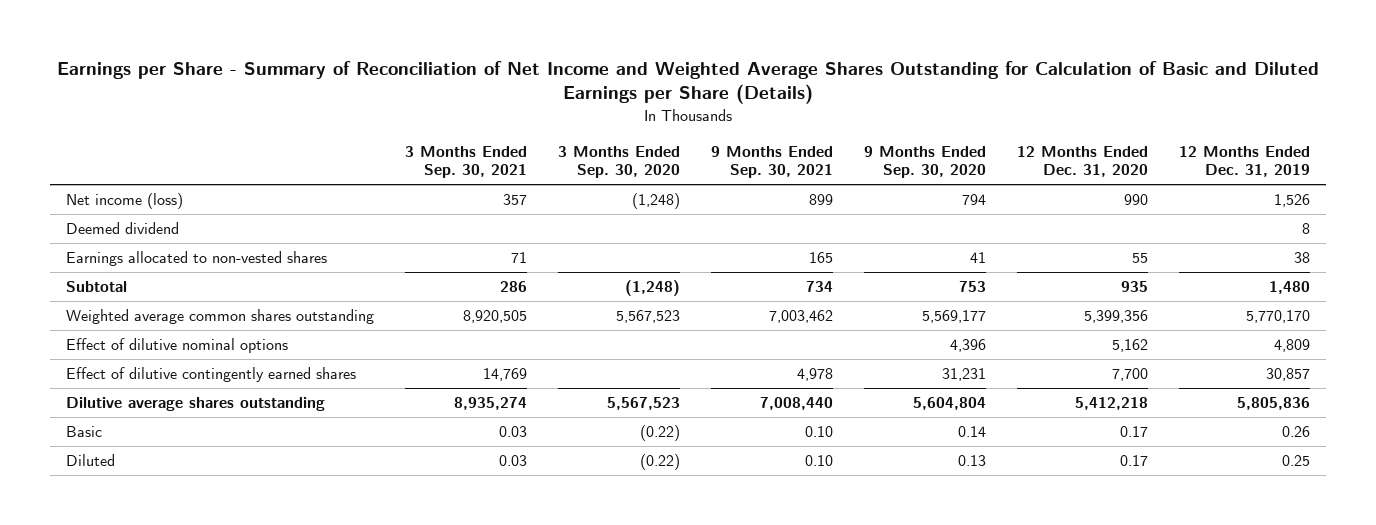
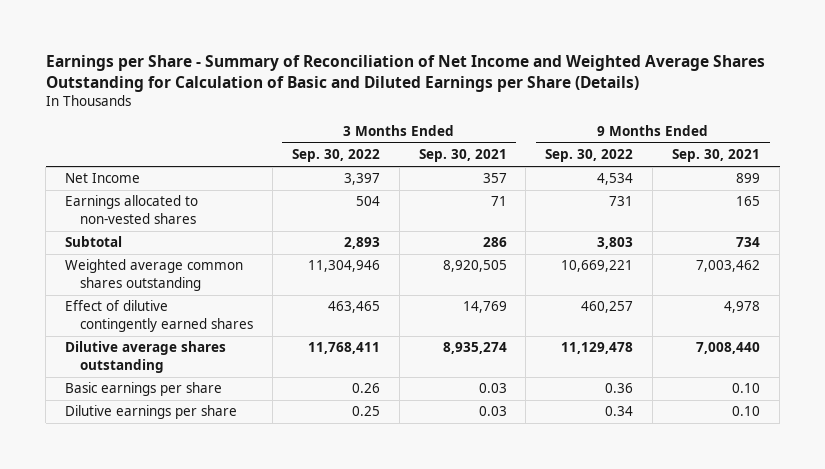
[557,145,680,179] 3 Months Ended Sep. 30, 2020 -> none
[864,145,987,179] 9 Months Ended Sep. 30, 2020 -> none
[1017,145,1149,178] 12 Months Ended Dec. 31, 2020 -> none
[1179,145,1311,178] 12 Months Ended Dec. 31, 2019 -> none
none -> [291,149,380,163] Sep. 30, 2022
none -> [545,149,634,163] Sep. 30, 2022
[65,221,179,234] Deemed dividend -> none
[65,192,183,209] Net income (loss) -> [65,173,141,184] Net Income
[65,337,288,353] Effect of dilutive nominal options -> none
[65,425,102,437] Basic -> [65,382,223,397] Basic earnings per share
[65,453,115,466] Diluted -> [65,405,238,420] Dilutive earnings per share

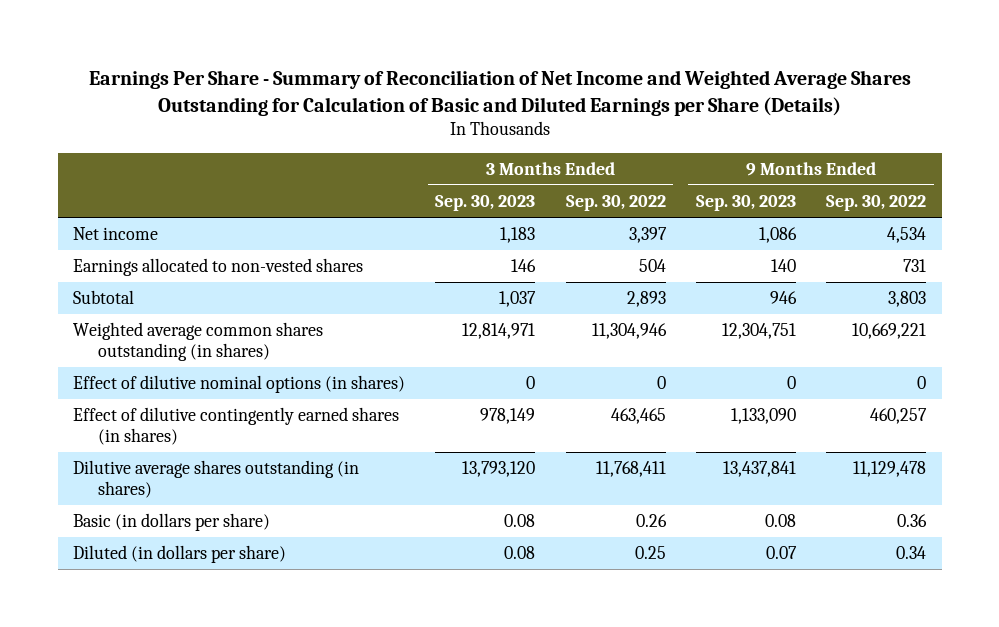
[45,54,765,92] Earnings per Share - Summary of Reconciliation of Net Income and Weighted Average Shares Outstanding for Calculation of Basic and Diluted Earnings per Share (Details) -> [88,69,911,116] Earnings Per Share - Summary of Reconciliation of Net Income and Weighted Average Shares Outstanding for Calculation of Basic and Diluted Earnings per Share (Details)
[418,149,507,163] Sep. 30, 2021 -> none
[672,149,761,163] Sep. 30, 2021 -> none
none -> [435,194,536,211] Sep. 30, 2023
none -> [696,194,797,211] Sep. 30, 2023
[65,173,141,184] Net Income -> [73,227,159,241] Net income
[65,259,244,291] Weighted average common shares outstanding -> [73,322,324,361] Weighted average common shares outstanding (in shares)
none -> [73,375,406,394] Effect of dilutive nominal options (in shares)
[65,300,253,332] Effect of dilutive contingently earned shares -> [73,407,400,445] Effect of dilutive contingently earned shares (in shares)
[65,341,227,373] Dilutive average shares outstanding -> [73,460,360,498] Dilutive average shares outstanding (in shares)
[65,382,223,397] Basic earnings per share -> [73,513,271,532] Basic (in dollars per share)
[65,405,238,420] Dilutive earnings per share -> [73,545,287,564] Diluted (in dollars per share)

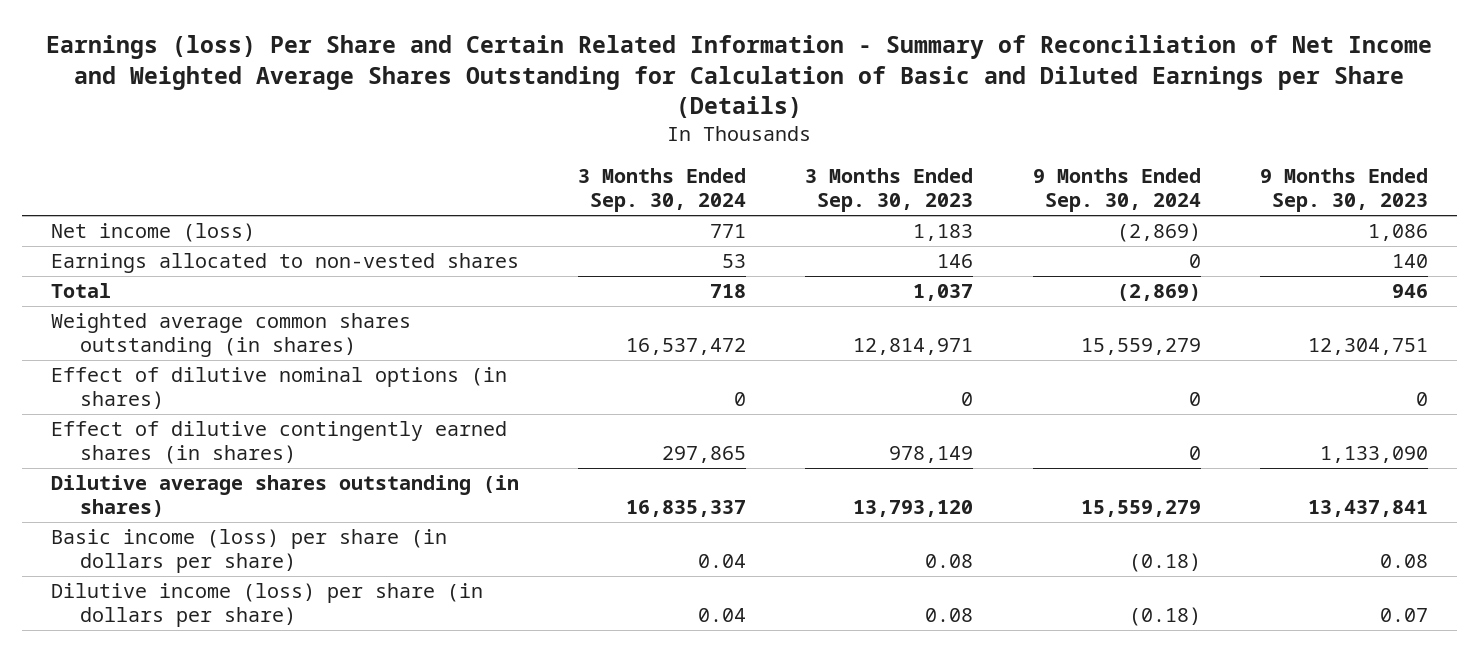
[88,69,911,116] Earnings Per Share - Summary of Reconciliation of Net Income and Weighted Average Shares Outstanding for Calculation of Basic and Diluted Earnings per Share (Details) -> [46,34,1433,119] Earnings (loss) Per Share and Certain Related Information - Summary of Reconciliation of Net Income and Weighted Average Shares Outstanding for Calculation of Basic and Diluted Earnings per Share (Details)
[565,194,666,211] Sep. 30, 2022 -> none
[826,194,927,211] Sep. 30, 2022 -> none
none -> [578,168,747,213] 3 Months Ended Sep. 30, 2024
none -> [1032,168,1201,213] 9 Months Ended Sep. 30, 2024
[73,227,159,241] Net income -> [51,223,256,243] Net income (loss)
[73,290,135,305] Subtotal -> [51,283,112,299] Total
[73,513,271,532] Basic (in dollars per share) -> [51,529,448,573] Basic income (loss) per share (in dollars per share)
[73,545,287,564] Diluted (in dollars per share) -> [51,583,484,627] Dilutive income (loss) per share (in dollars per share)

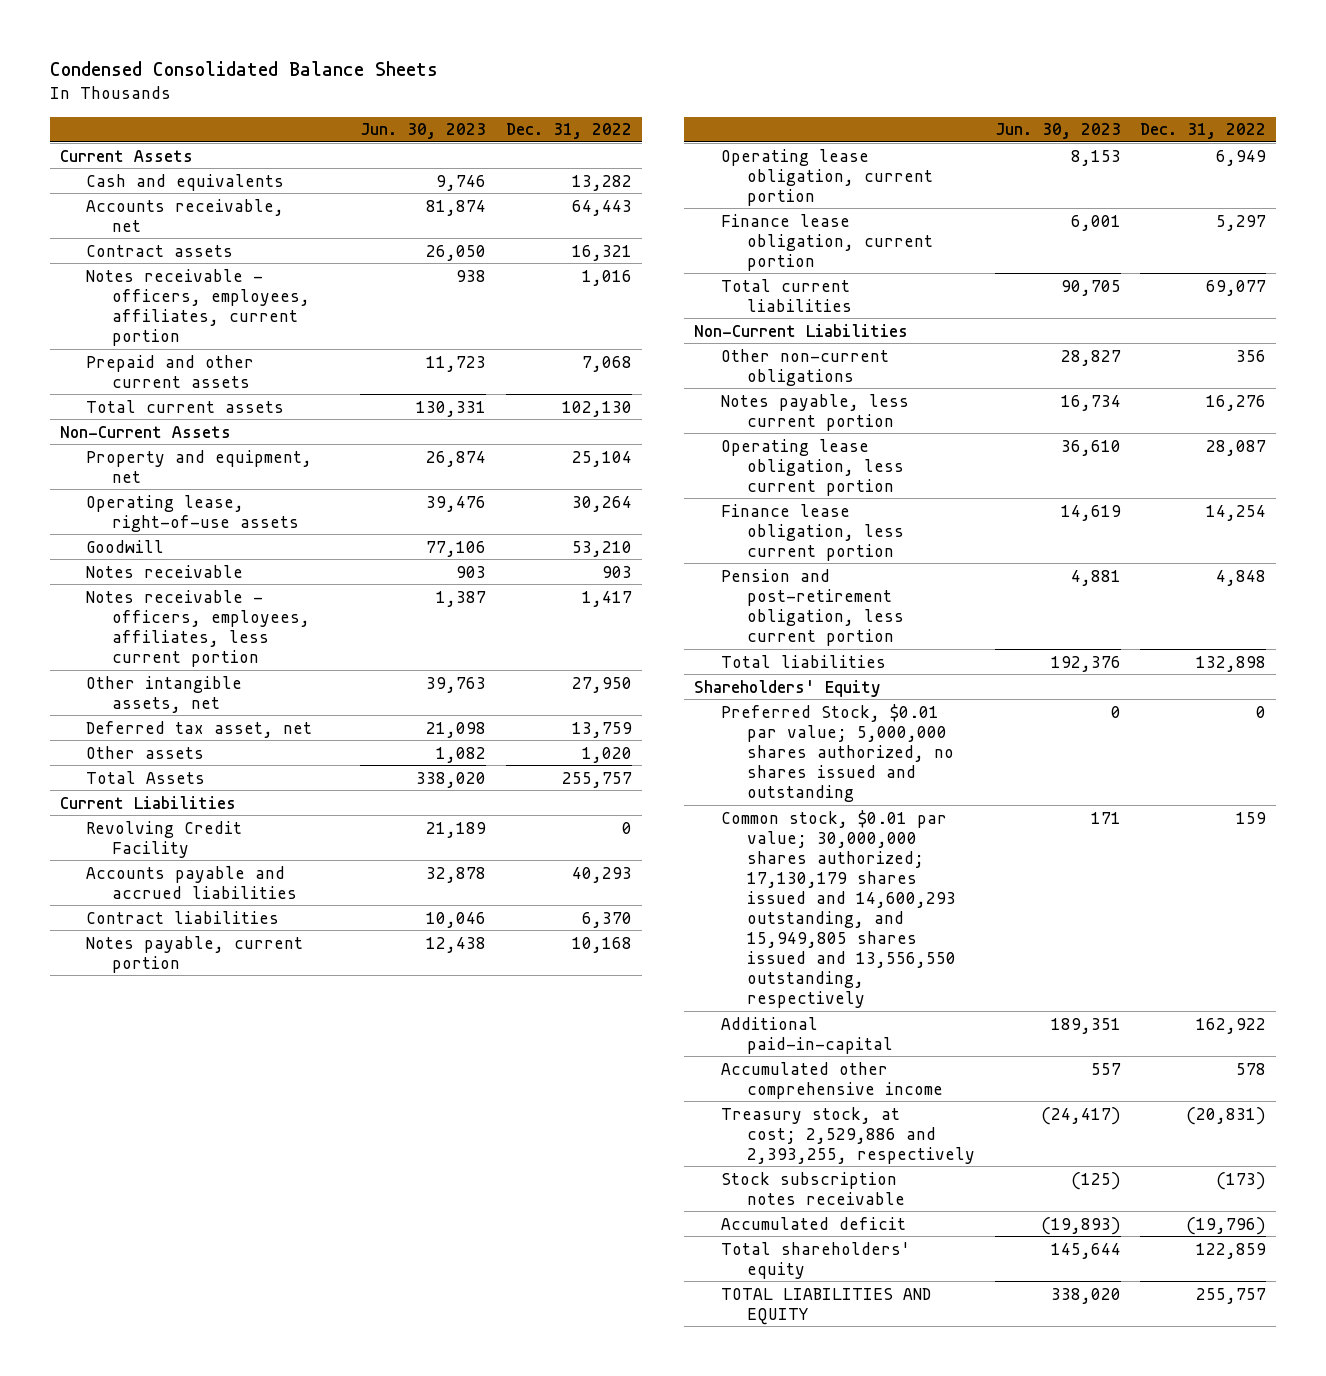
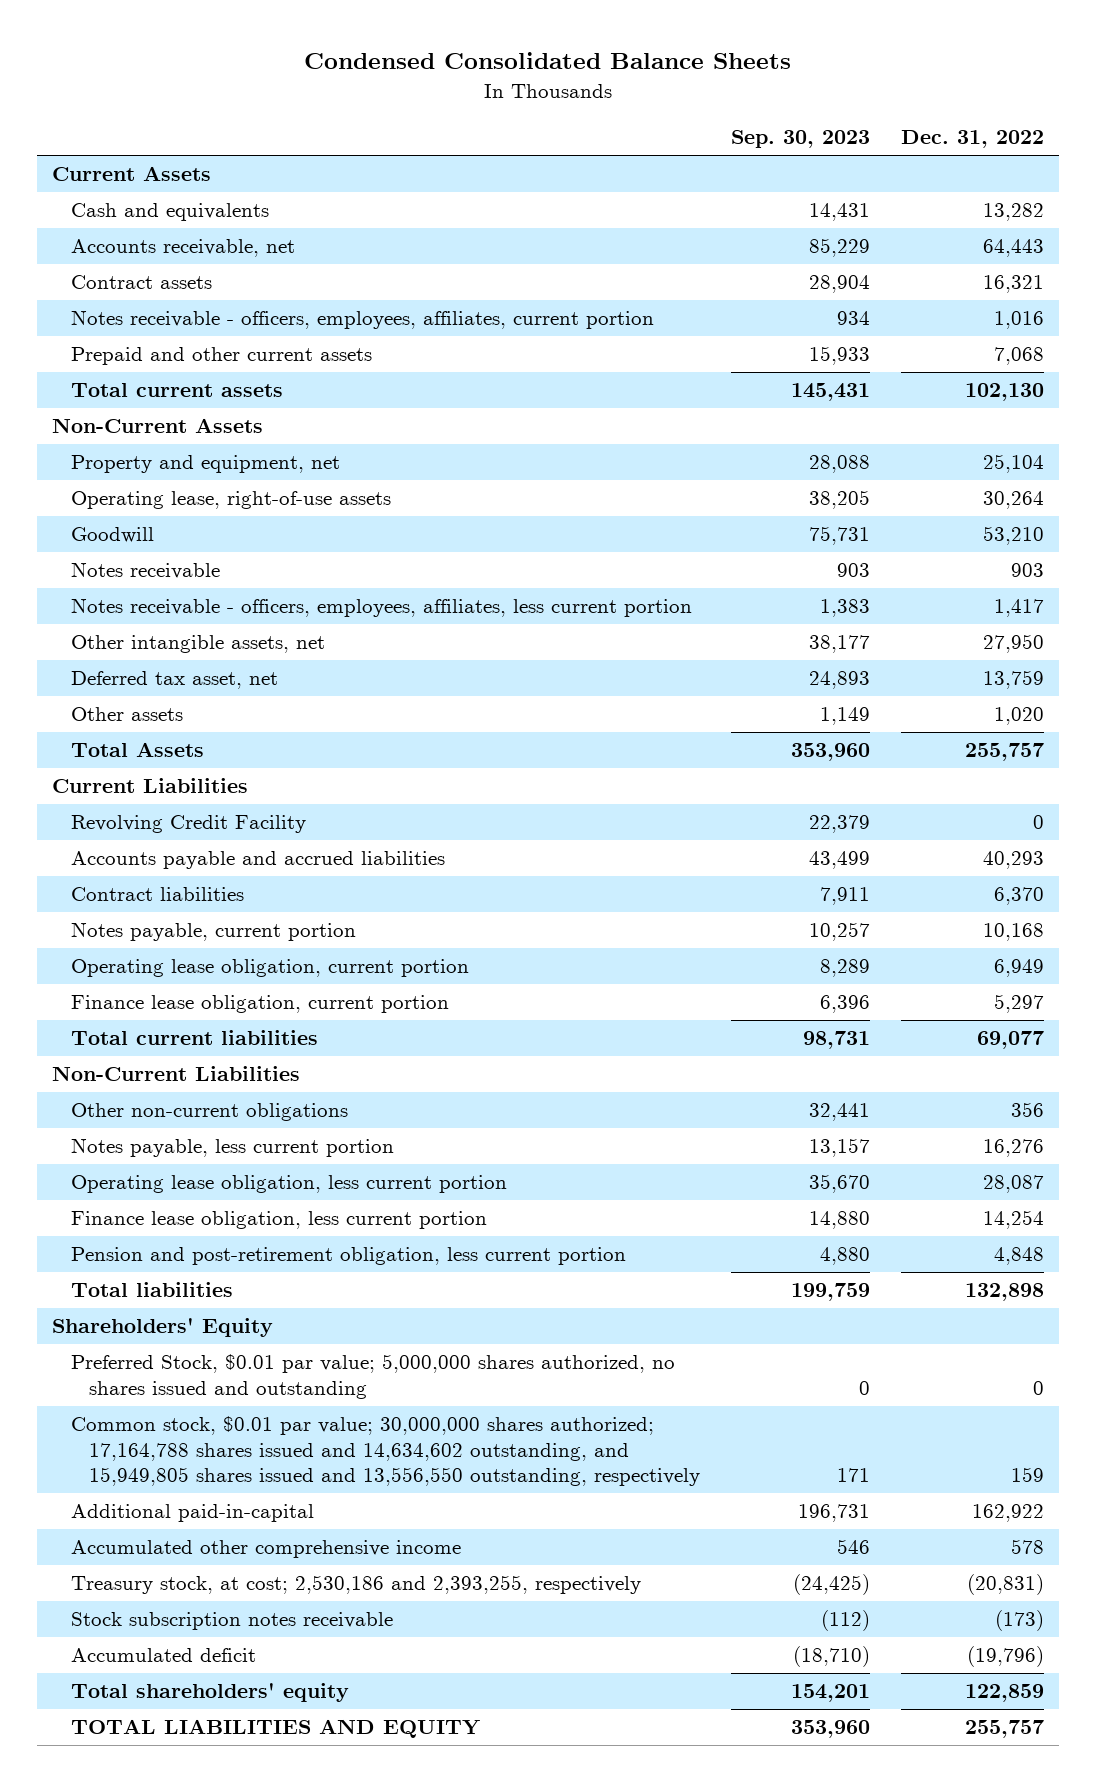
[359,123,486,140] Jun. 30, 2023 -> none
none -> [730,130,870,149] Sep. 30, 2023
[720,809,956,1009] Common stock, $0.01 par value; 30,000,000 shares authorized; 17,130,179 shares issued and 14,600,293 outstanding, and 15,949,805 shares issued and 13,556,550 outstanding, respectively -> [70,1416,700,1486] Common stock, $0.01 par value; 30,000,000 shares authorized; 17,164,788 shares issued and 14,634,602 outstanding, and 15,949,805 shares issued and 13,556,550 outstanding, respectively
[720,1106,975,1164] Treasury stock, at cost; 2,529,886 and 2,393,255, respectively -> [70,1575,641,1595] Treasury stock, at cost; 2,530,186 and 2,393,255, respectively

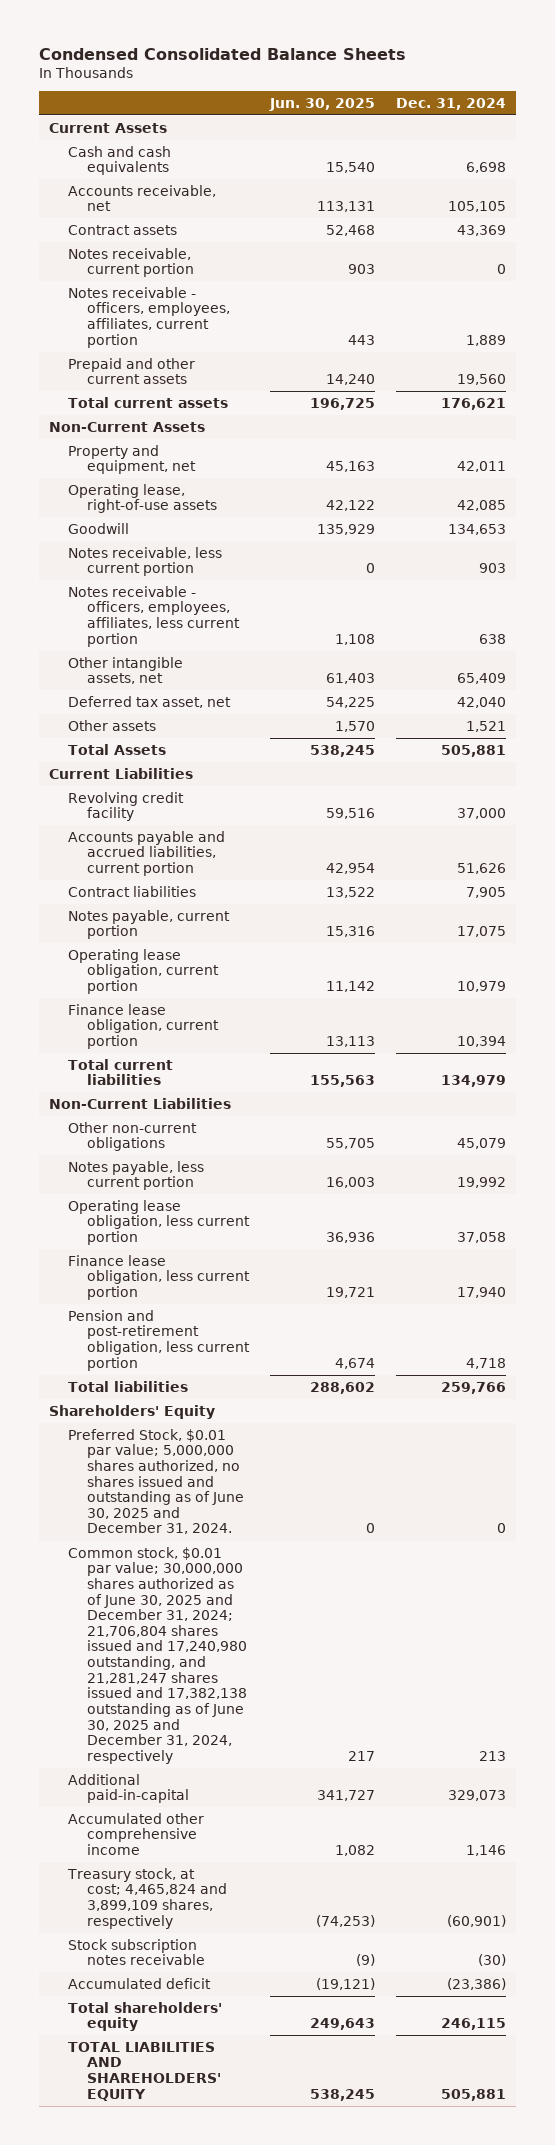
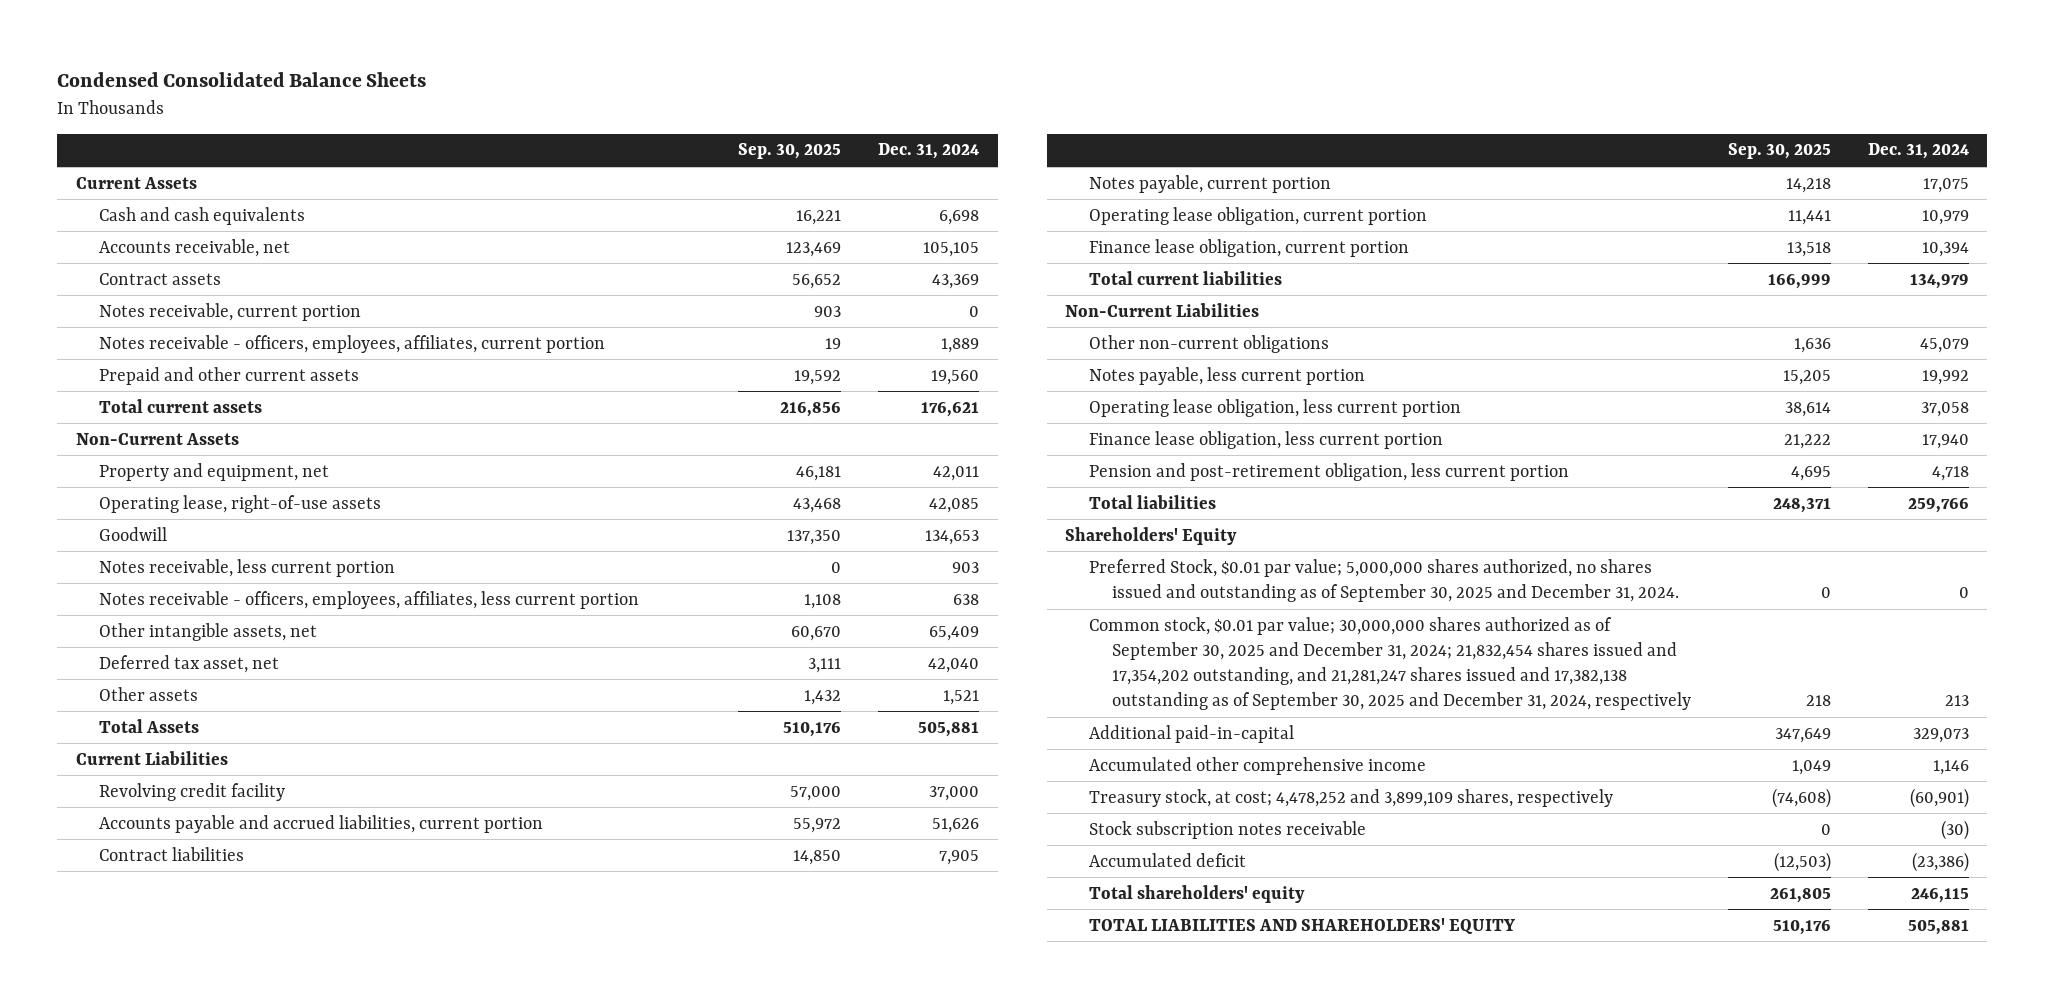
[268,97,375,111] Jun. 30, 2025 -> none
none -> [738,143,842,160] Sep. 30, 2025
[68,1428,245,1535] Preferred Stock, $0.01 par value; 5,000,000 shares authorized, no shares issued and outstanding as of June 30, 2025 and December 31, 2024. -> [1088,558,1680,602] Preferred Stock, $0.01 par value; 5,000,000 shares authorized, no shares issued and outstanding as of September 30, 2025 and December 31, 2024.
[68,1546,248,1764] Common stock, $0.01 par value; 30,000,000 shares authorized as of June 30, 2025 and December 31, 2024; 21,706,804 shares issued and 17,240,980 outstanding, and 21,281,247 shares issued and 17,382,138 outstanding as of June 30, 2025 and December 31, 2024, respectively -> [1088,616,1692,711] Common stock, $0.01 par value; 30,000,000 shares authorized as of September 30, 2025 and December 31, 2024; 21,832,454 shares issued and 17,354,202 outstanding, and 21,281,247 shares issued and 17,382,138 outstanding as of September 30, 2025 and December 31, 2024, respectively
[67,1867,228,1929] Treasury stock, at cost; 4,465,824 and 3,899,109 shares, respectively -> [1088,788,1613,807] Treasury stock, at cost; 4,478,252 and 3,899,109 shares, respectively

